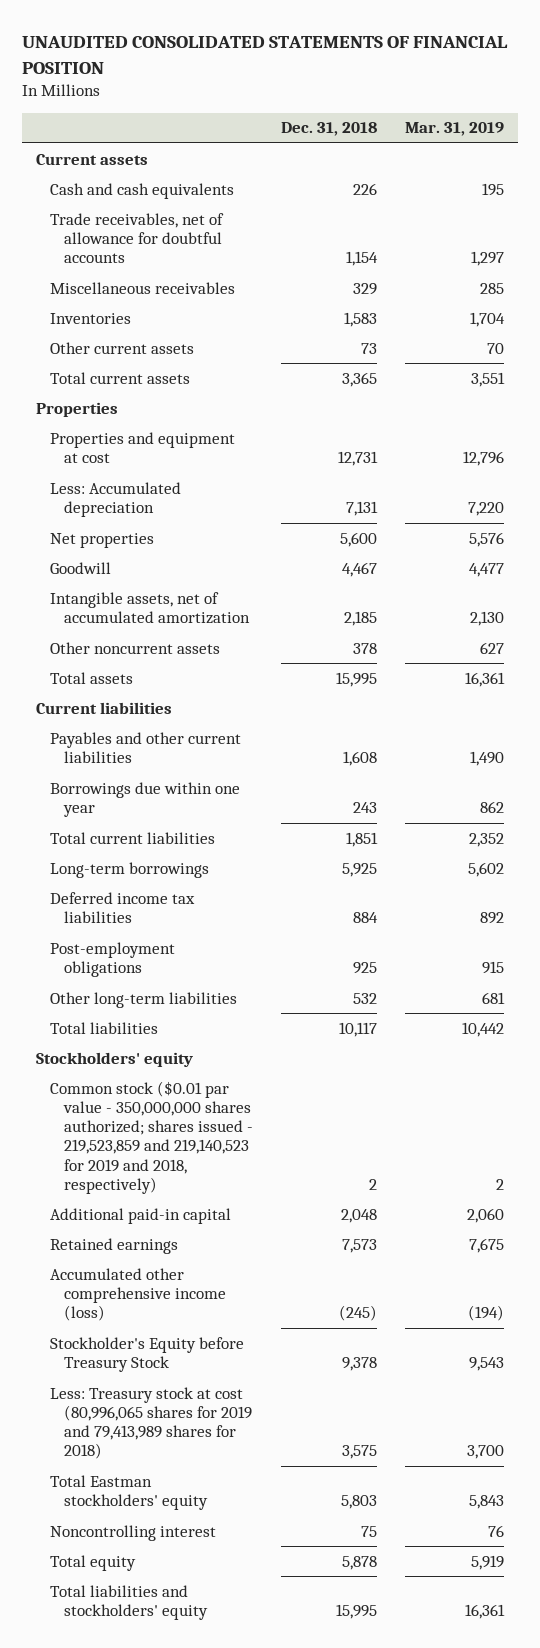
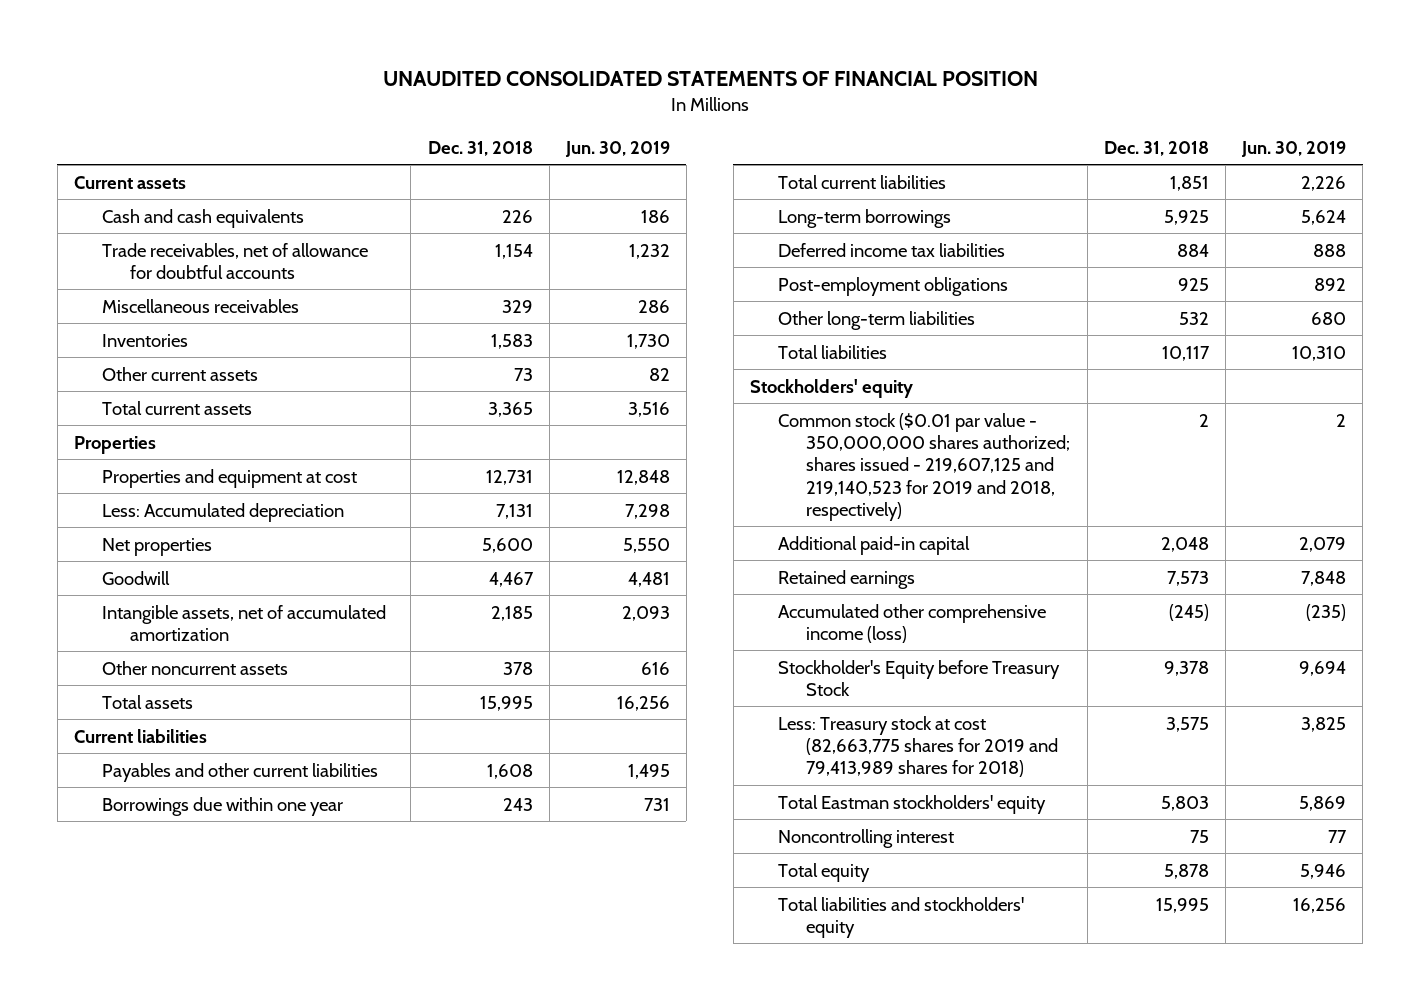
[405,122,505,137] Mar. 31, 2019 -> none
none -> [564,140,670,157] Jun. 30, 2019
[49,1080,253,1194] Common stock ($0.01 par value - 350,000,000 shares authorized; shares issued - 219,523,859 and 219,140,523 for 2019 and 2018, respectively) -> [778,412,1071,521] Common stock ($0.01 par value - 350,000,000 shares authorized; shares issued - 219,607,125 and 219,140,523 for 2019 and 2018, respectively)
[49,1386,252,1460] Less: Treasury stock at cost (80,996,065 shares for 2019 and 79,413,989 shares for 2018) -> [778,715,1059,778] Less: Treasury stock at cost (82,663,775 shares for 2019 and 79,413,989 shares for 2018)

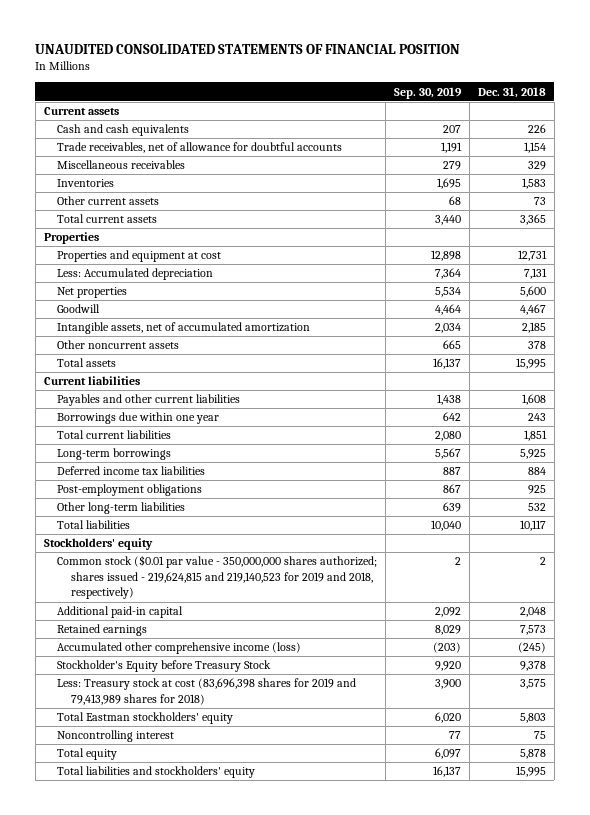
[564,140,670,157] Jun. 30, 2019 -> none
none -> [393,86,462,99] Sep. 30, 2019
[778,412,1071,521] Common stock ($0.01 par value - 350,000,000 shares authorized; shares issued - 219,607,125 and 219,140,523 for 2019 and 2018, respectively) -> [57,555,378,600] Common stock ($0.01 par value - 350,000,000 shares authorized; shares issued - 219,624,815 and 219,140,523 for 2019 and 2018, respectively)
[778,715,1059,778] Less: Treasury stock at cost (82,663,775 shares for 2019 and 79,413,989 shares for 2018) -> [57,678,357,705] Less: Treasury stock at cost (83,696,398 shares for 2019 and 79,413,989 shares for 2018)

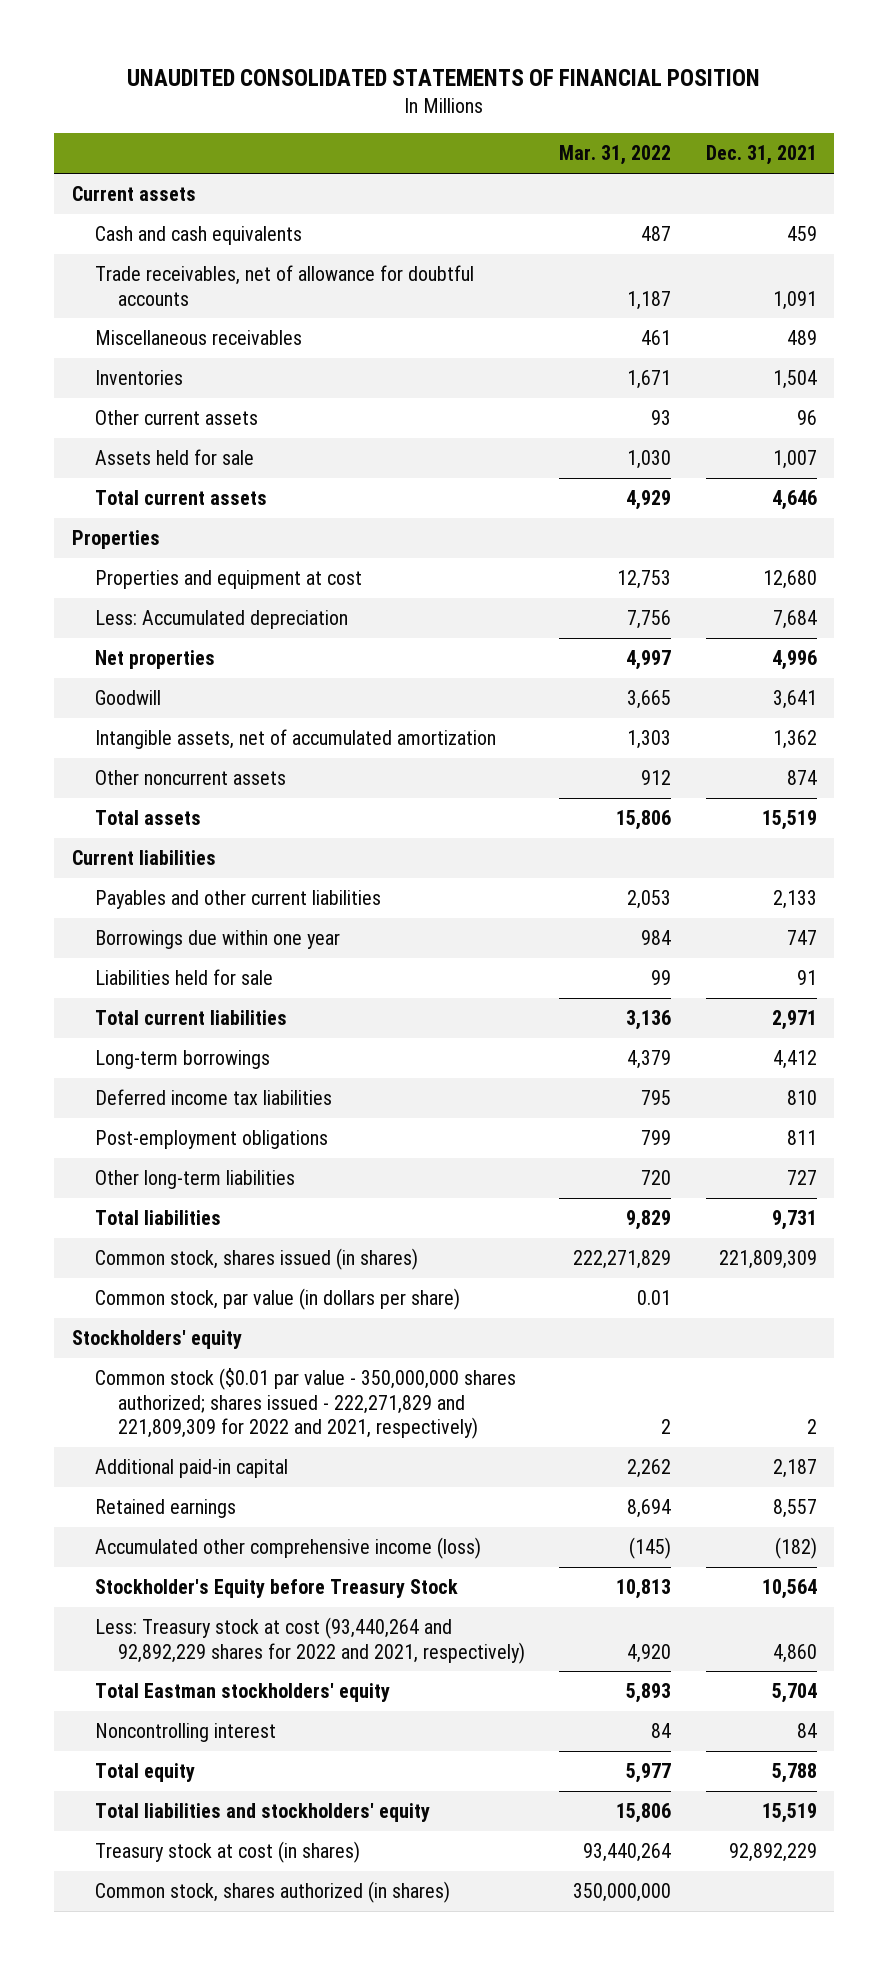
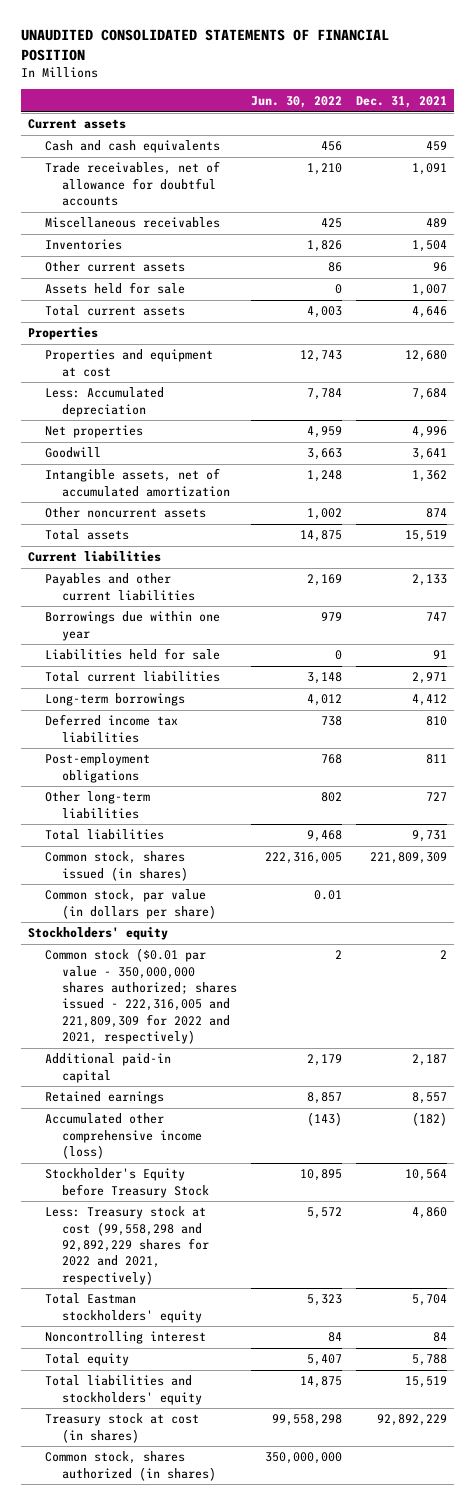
[559,145,672,166] Mar. 31, 2022 -> none
none -> [251,95,343,108] Jun. 30, 2022
[94,1368,516,1439] Common stock ($0.01 par value - 350,000,000 shares authorized; shares issued - 222,271,829 and 221,809,309 for 2022 and 2021, respectively) -> [45,948,238,1045] Common stock ($0.01 par value - 350,000,000 shares authorized; shares issued - 222,316,005 and 221,809,309 for 2022 and 2021, respectively)
[94,1617,525,1664] Less: Treasury stock at cost (93,440,264 and 92,892,229 shares for 2022 and 2021, respectively) -> [45,1206,210,1285] Less: Treasury stock at cost (99,558,298 and 92,892,229 shares for 2022 and 2021, respectively)

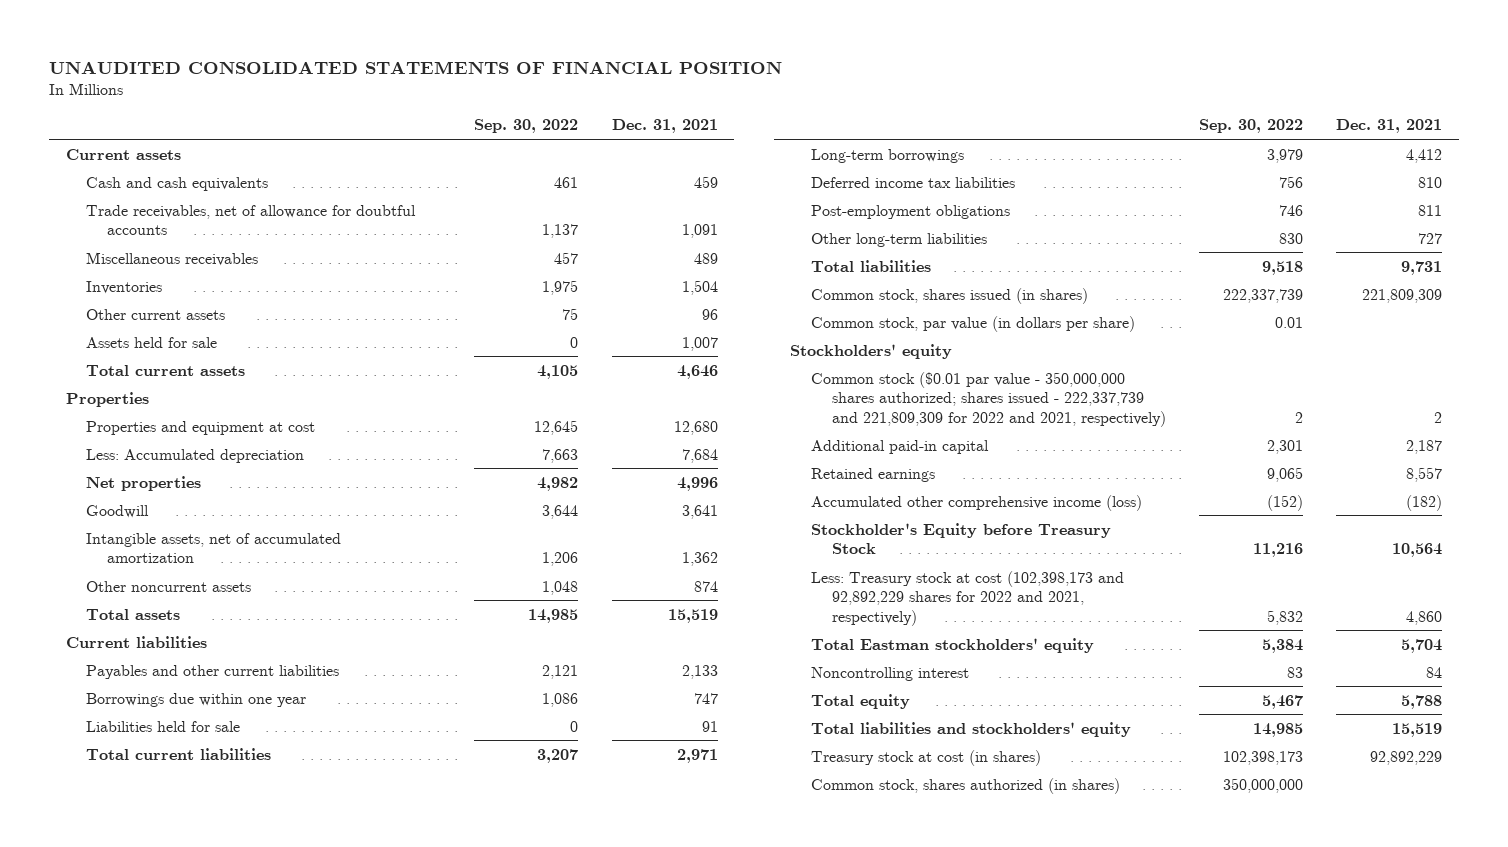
[251,95,343,108] Jun. 30, 2022 -> none
none -> [474,119,579,134] Sep. 30, 2022
[45,948,238,1045] Common stock ($0.01 par value - 350,000,000 shares authorized; shares issued - 222,316,005 and 221,809,309 for 2022 and 2021, respectively) -> [811,371,1166,427] Common stock ($0.01 par value - 350,000,000 shares authorized; shares issued - 222,337,739 and 221,809,309 for 2022 and 2021, respectively)
[45,1206,210,1285] Less: Treasury stock at cost (99,558,298 and 92,892,229 shares for 2022 and 2021, respectively) -> [811,570,1125,626] Less: Treasury stock at cost (102,398,173 and 92,892,229 shares for 2022 and 2021, respectively)

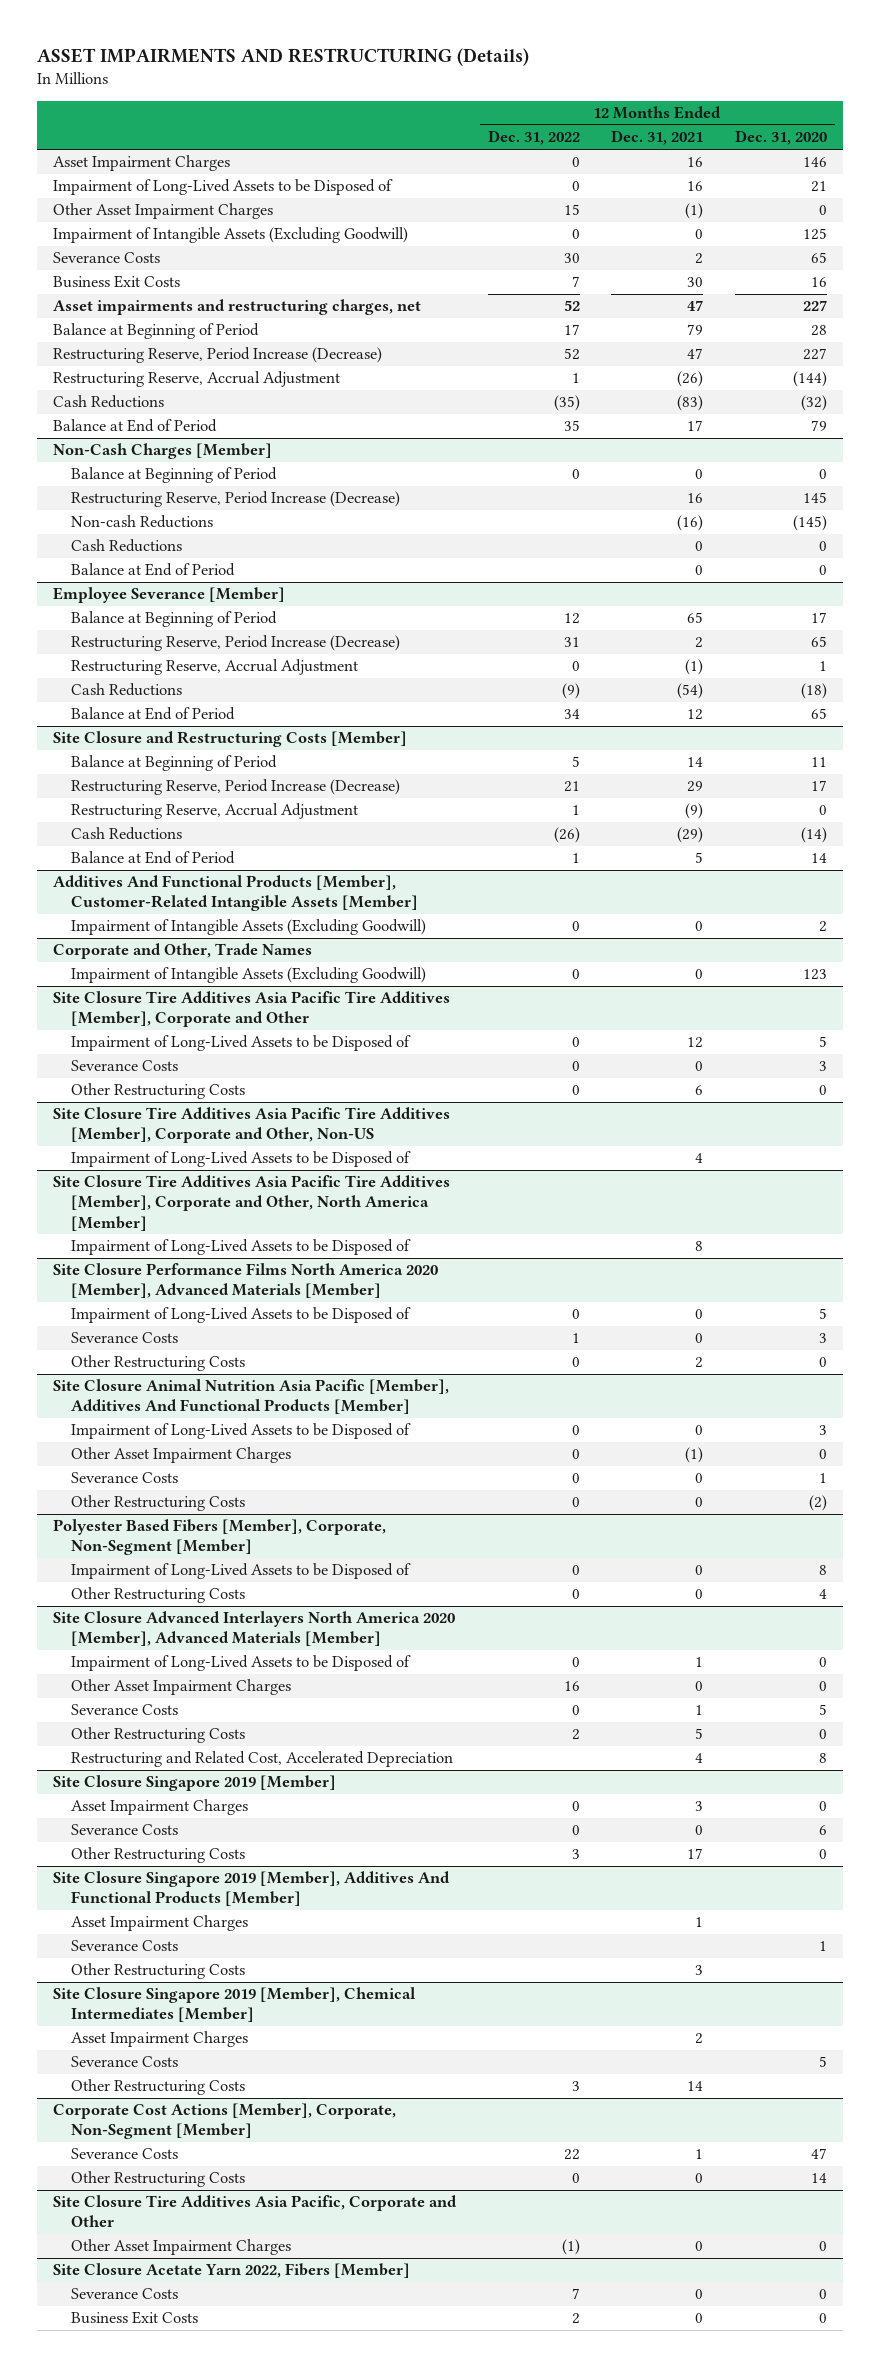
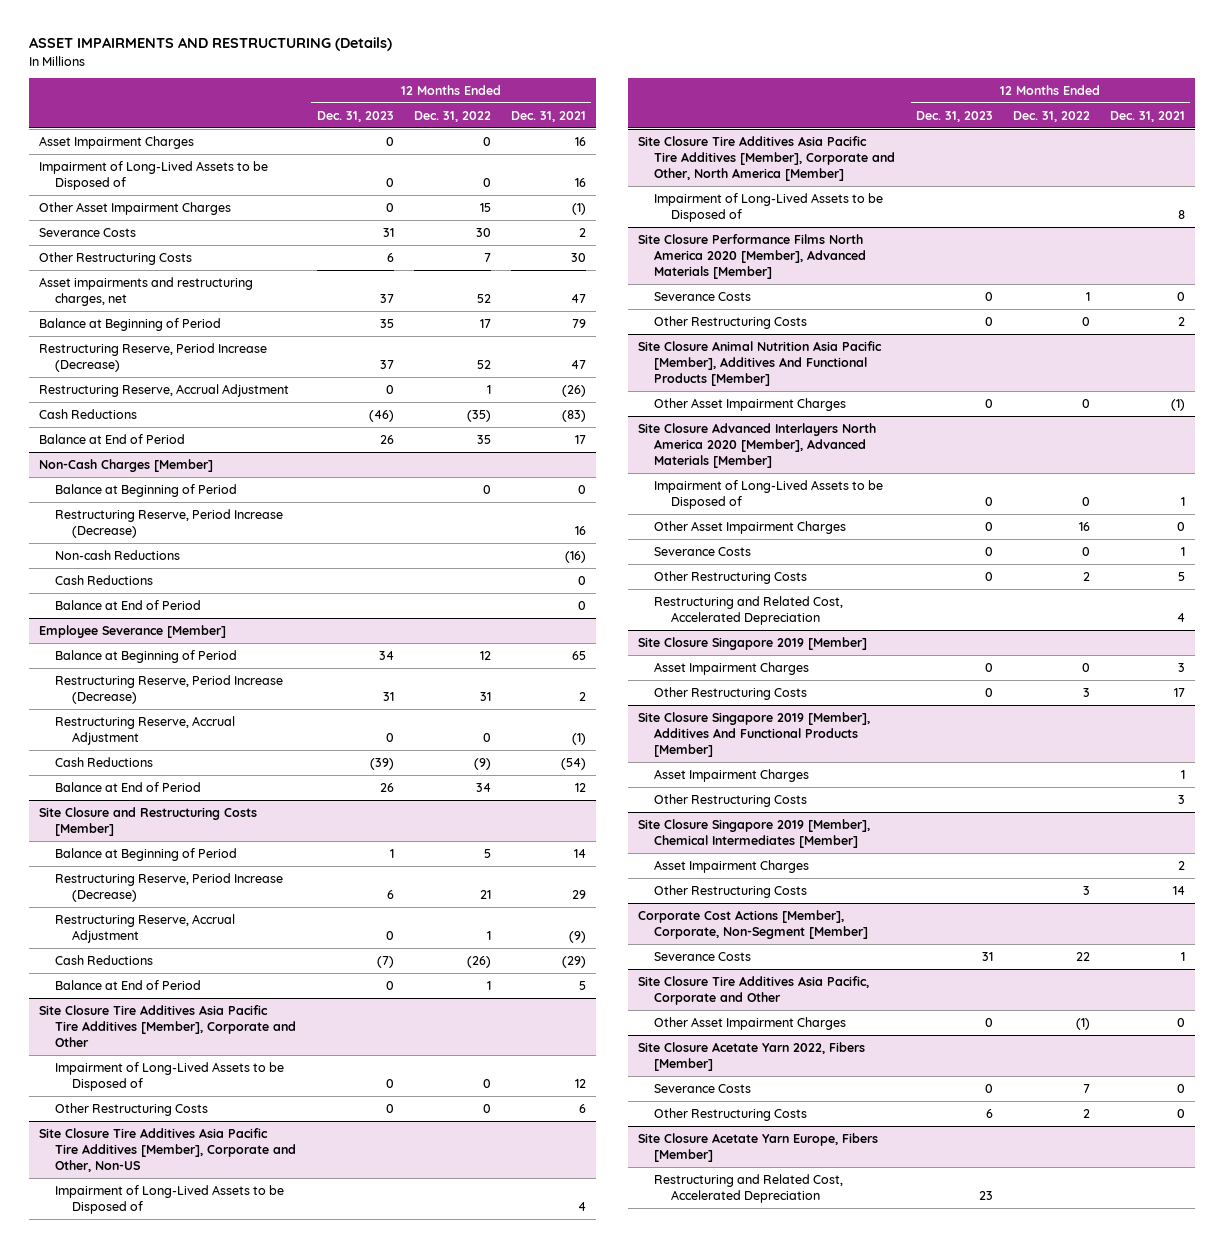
[735,130,828,146] Dec. 31, 2020 -> none
none -> [316,110,394,122] Dec. 31, 2023
[52,227,408,244] Impairment of Intangible Assets (Excluding Goodwill) -> none
[52,275,180,289] Business Exit Costs -> none
none -> [38,251,192,265] Other Restructuring Costs
[52,875,418,912] Additives And Functional Products [Member], Customer-Related Intangible Assets [Member] -> none
[70,919,426,936] Impairment of Intangible Assets (Excluding Goodwill) -> none
[52,943,312,960] Corporate and Other, Trade Names -> none
[70,967,426,984] Impairment of Intangible Assets (Excluding Goodwill) -> none
[70,1060,178,1072] Severance Costs -> none
[70,1307,411,1324] Impairment of Long-Lived Assets to be Disposed of -> none
[70,1423,411,1440] Impairment of Long-Lived Assets to be Disposed of -> none
[70,1472,178,1484] Severance Costs -> none
[70,1495,245,1512] Other Restructuring Costs -> none
[52,1519,386,1556] Polyester Based Fibers [Member], Corporate, Non-Segment [Member] -> none
[70,1563,411,1580] Impairment of Long-Lived Assets to be Disposed of -> none
[70,1587,245,1604] Other Restructuring Costs -> none
[70,1824,178,1836] Severance Costs -> none
[70,1940,178,1952] Severance Costs -> none
[70,2056,178,2068] Severance Costs -> none
[70,2171,245,2188] Other Restructuring Costs -> none
[70,2311,198,2325] Business Exit Costs -> none
none -> [654,1107,808,1121] Other Restructuring Costs
none -> [637,1132,878,1162] Site Closure Acetate Yarn Europe, Fibers [Member]
none -> [654,1173,844,1203] Restructuring and Related Cost, Accelerated Depreciation

